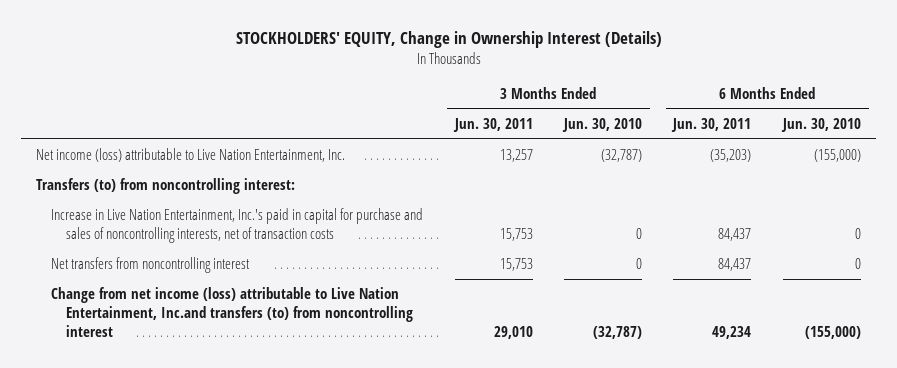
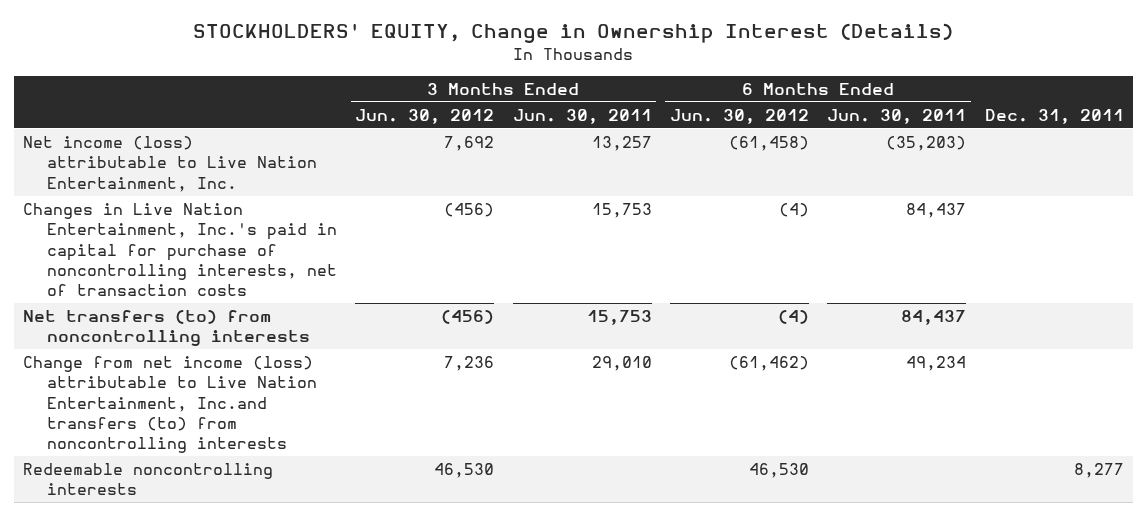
[562,117,643,132] Jun. 30, 2010 -> none
[780,117,861,132] Jun. 30, 2010 -> none
none -> [355,108,495,124] Jun. 30, 2012
none -> [669,108,809,124] Jun. 30, 2012
none -> [984,108,1124,124] Dec. 31, 2011
[36,178,296,195] Transfers (to) from noncontrolling interest: -> none
[51,208,424,244] Increase in Live Nation Entertainment, Inc.'s paid in capital for purchase and sales of noncontrolling interests, net of transaction costs -> [22,203,337,297] Changes in Live Nation Entertainment, Inc.'s paid in capital for purchase of noncontrolling interests, net of transaction costs
[51,257,251,274] Net transfers from noncontrolling interest -> [22,310,310,347] Net transfers (to) from noncontrolling interests
[51,287,414,338] Change from net income (loss) attributable to Live Nation Entertainment, Inc.and transfers (to) from noncontrolling interest -> [22,356,317,454] Change from net income (loss) attributable to Live Nation Entertainment, Inc.and transfers (to) from noncontrolling interests
none -> [22,463,273,496] Redeemable noncontrolling interests

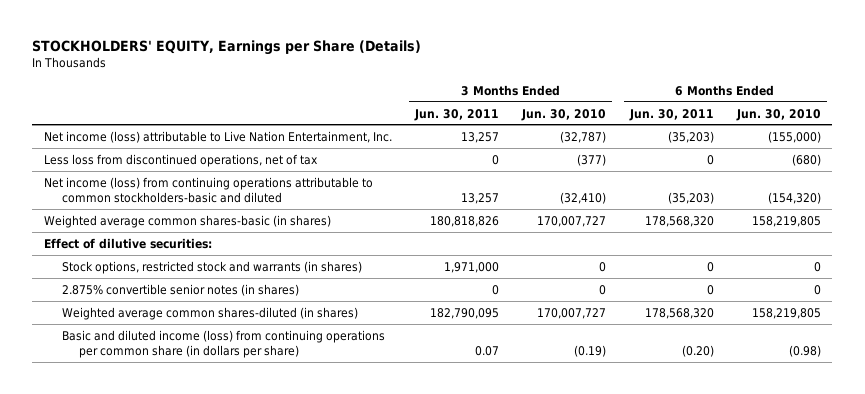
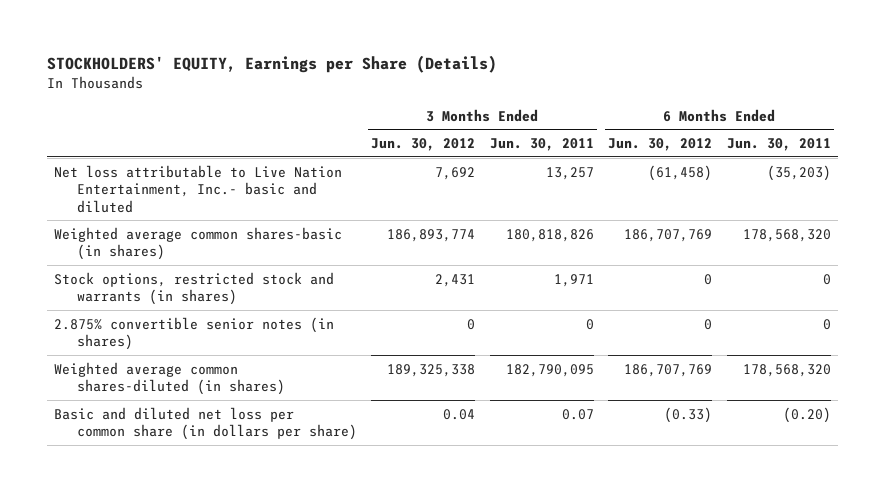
[521,108,607,121] Jun. 30, 2010 -> none
[735,108,821,121] Jun. 30, 2010 -> none
none -> [371,137,476,151] Jun. 30, 2012
none -> [608,137,713,151] Jun. 30, 2012
[43,153,318,167] Less loss from discontinued operations, net of tax -> none
[43,176,373,204] Net income (loss) from continuing operations attributable to common stockholders-basic and diluted -> none
[43,130,392,143] Net income (loss) attributable to Live Nation Entertainment, Inc. -> [54,164,343,213] Net loss attributable to Live Nation Entertainment, Inc.- basic and diluted
[43,237,212,249] Effect of dilutive securities: -> none
[444,261,500,273] 1,971,000 -> [553,273,594,287] 1,971
[61,329,385,359] Basic and diluted income (loss) from continuing operations per common share (in dollars per share) -> [54,406,357,441] Basic and diluted net loss per common share (in dollars per share)

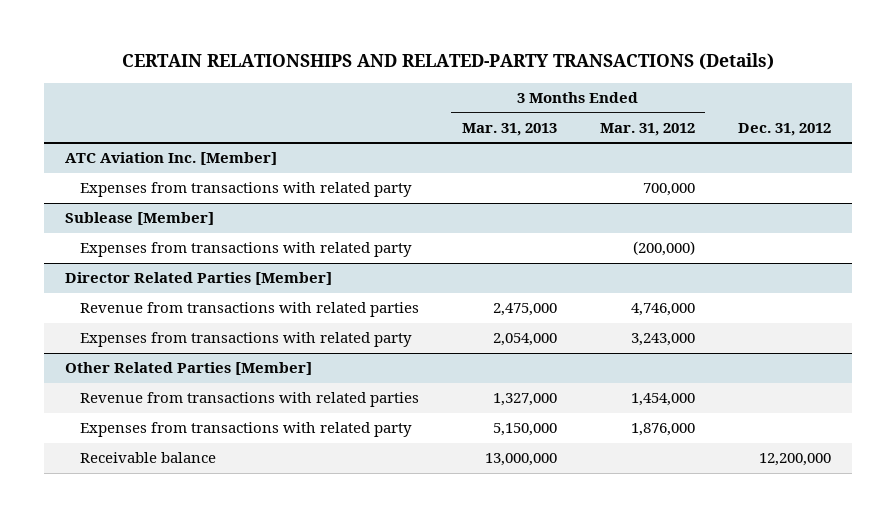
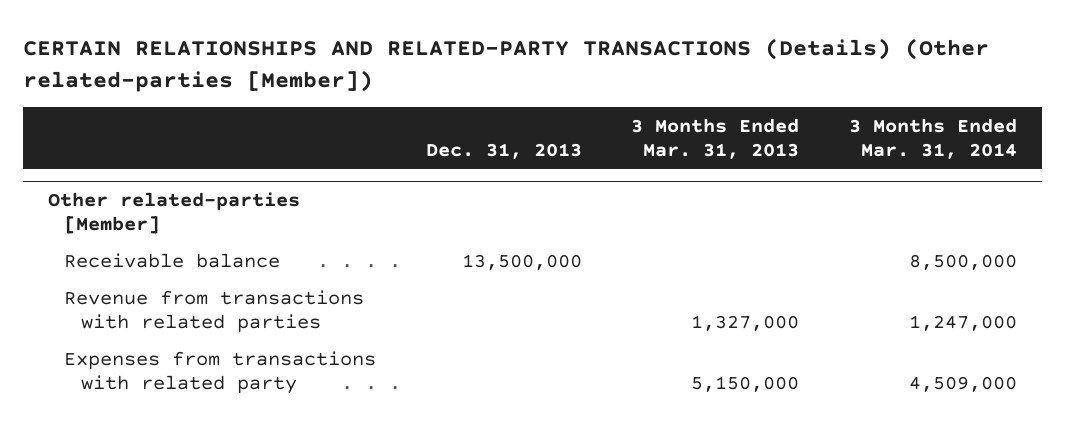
[121,53,774,71] CERTAIN RELATIONSHIPS AND RELATED-PARTY TRANSACTIONS (Details) -> [23,37,990,92] CERTAIN RELATIONSHIPS AND RELATED-PARTY TRANSACTIONS (Details) (Other related-parties [Member])
[599,122,695,136] Mar. 31, 2012 -> none
[737,122,831,136] Dec. 31, 2012 -> none
none -> [425,142,582,159] Dec. 31, 2013
none -> [849,117,1018,159] 3 Months Ended Mar. 31, 2014
[65,152,278,166] ATC Aviation Inc. [Member] -> none
[80,182,413,198] Expenses from transactions with related party -> none
[65,212,215,226] Sublease [Member] -> none
[80,242,413,258] Expenses from transactions with related party -> none
[65,272,333,286] Director Related Parties [Member] -> none
[80,302,420,318] Revenue from transactions with related parties -> none
[80,332,413,348] Expenses from transactions with related party -> none
[65,362,313,376] Other Related Parties [Member] -> [47,191,300,234] Other related-parties [Member]
none -> [64,252,281,268] Receivable balance
[80,452,217,464] Receivable balance -> none

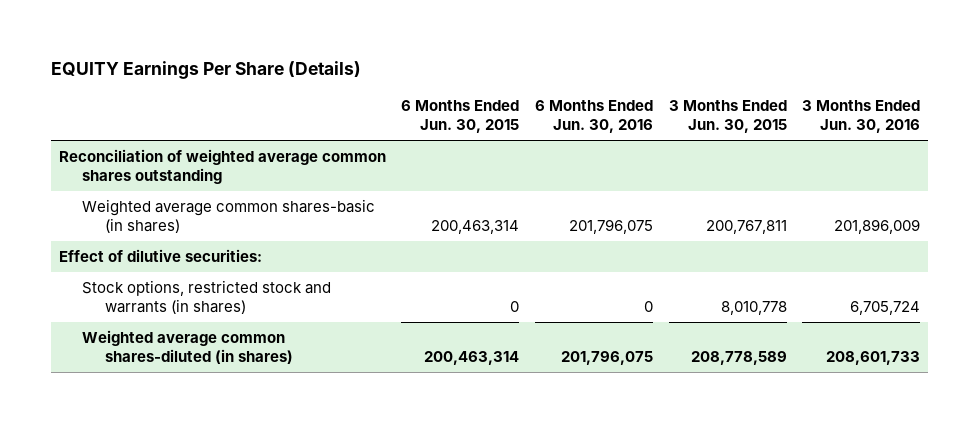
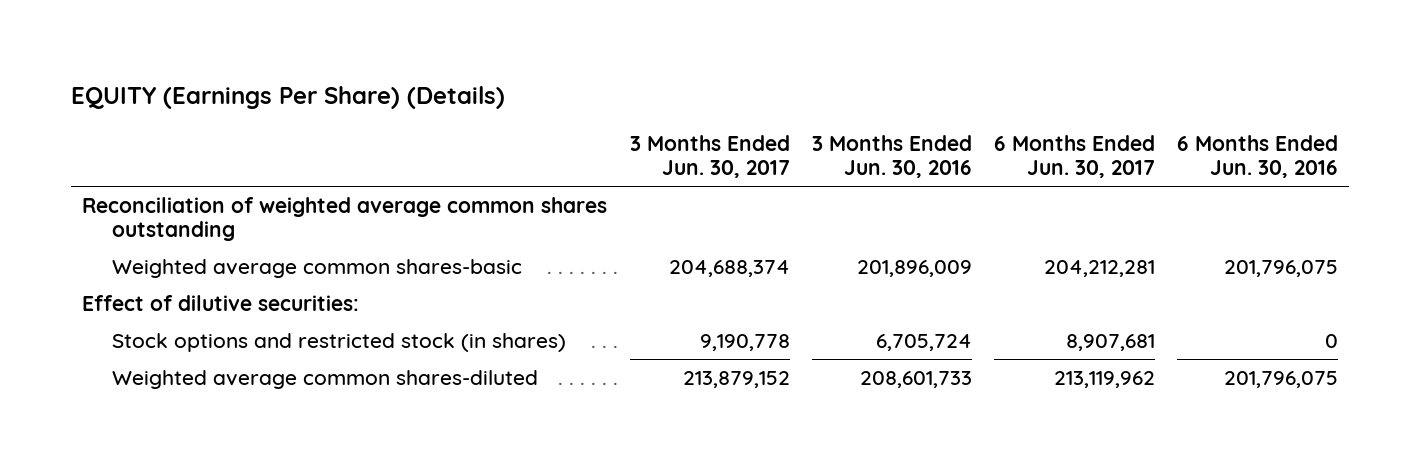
[51,60,362,79] EQUITY Earnings Per Share (Details) -> [71,85,506,109] EQUITY (Earnings Per Share) (Details)
[401,100,520,134] 6 Months Ended Jun. 30, 2015 -> none
[668,100,787,134] 3 Months Ended Jun. 30, 2015 -> none
none -> [629,134,790,179] 3 Months Ended Jun. 30, 2017
none -> [993,134,1155,179] 6 Months Ended Jun. 30, 2017
[81,199,375,234] Weighted average common shares-basic (in shares) -> [111,258,522,278] Weighted average common shares-basic
[81,280,331,315] Stock options, restricted stock and warrants (in shares) -> [111,332,566,352] Stock options and restricted stock (in shares)
[81,330,293,365] Weighted average common shares-diluted (in shares) -> [111,369,538,389] Weighted average common shares-diluted

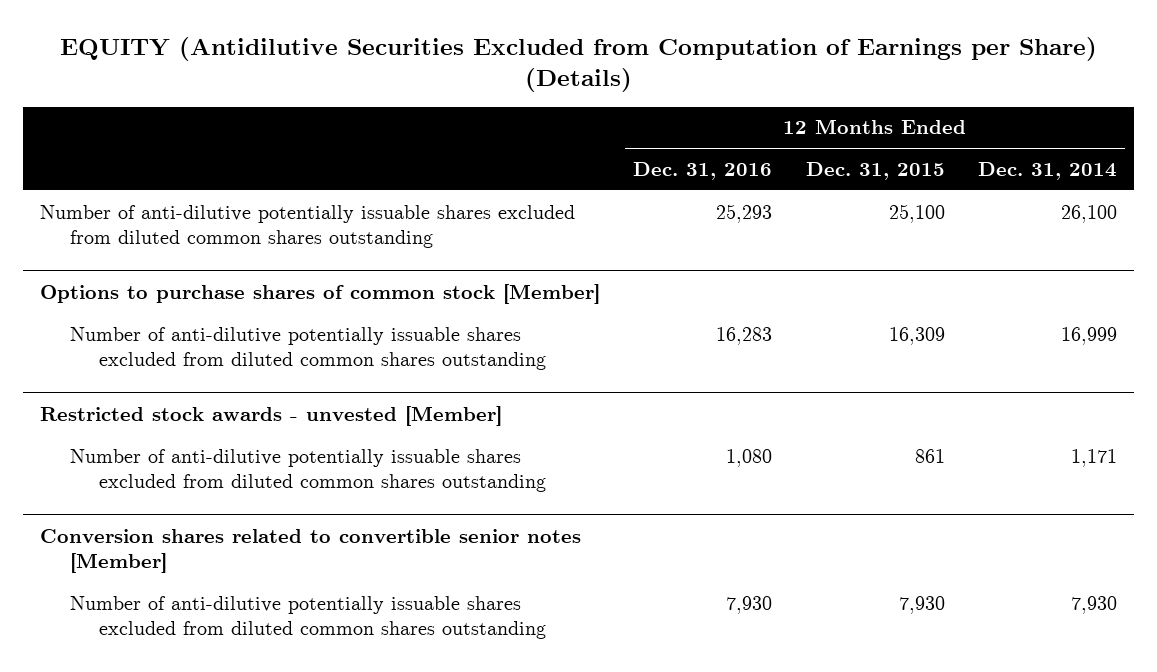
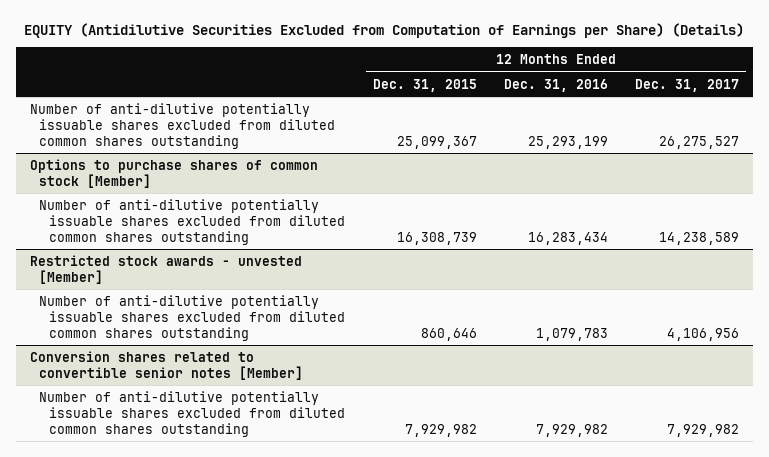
[978,162,1118,181] Dec. 31, 2014 -> none
none -> [635,78,740,92] Dec. 31, 2017
[716,203,773,223] 25,293 -> [527,135,608,149] 25,293,199
[888,203,945,223] 25,100 -> [396,135,477,149] 25,099,367
[716,326,773,345] 16,283 -> [527,231,608,245] 16,283,434
[888,326,945,345] 16,309 -> [396,231,477,245] 16,308,739
[726,448,773,467] 1,080 -> [535,327,608,341] 1,079,783
[914,448,945,463] 861 -> [420,327,477,341] 860,646
[726,595,773,614] 7,930 -> [535,423,608,437] 7,929,982
[898,595,945,614] 7,930 -> [404,423,477,437] 7,929,982

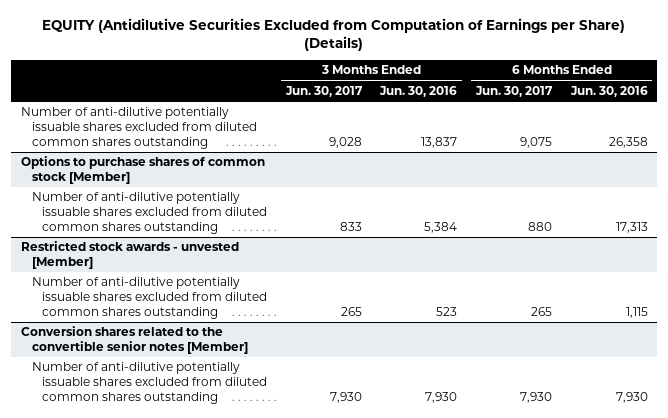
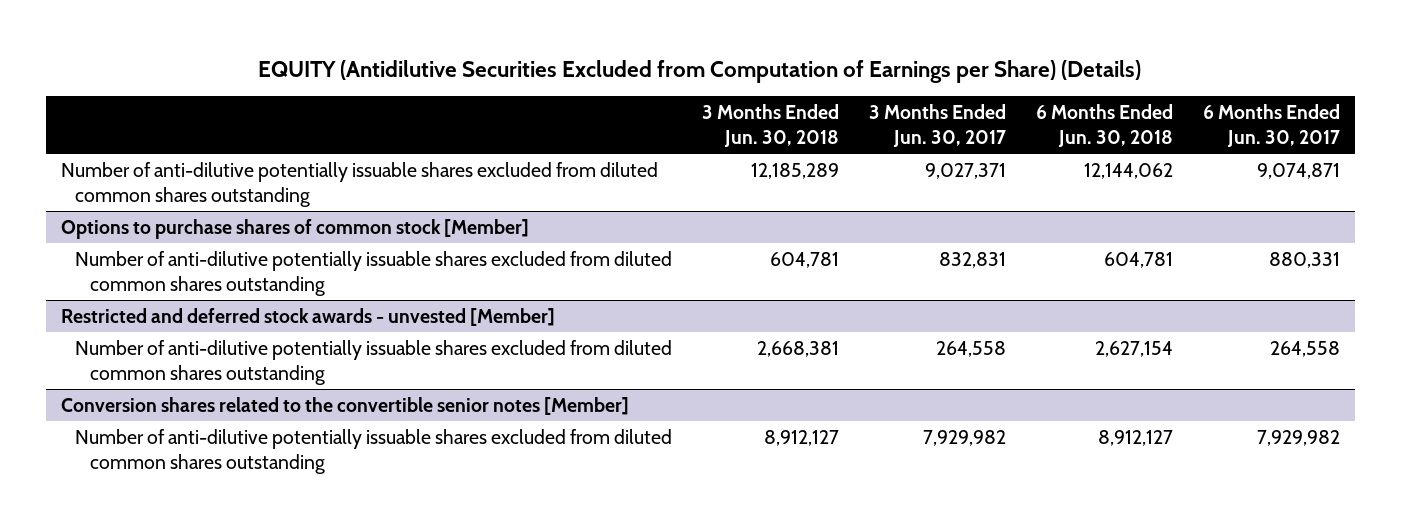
[379,85,458,97] Jun. 30, 2016 -> none
[569,85,648,97] Jun. 30, 2016 -> none
none -> [702,103,840,148] 3 Months Ended Jun. 30, 2018
none -> [1035,103,1173,148] 6 Months Ended Jun. 30, 2018
[328,136,362,148] 9,028 -> [924,162,1006,179] 9,027,371
[520,136,553,148] 9,075 -> [1256,162,1340,179] 9,074,871
[339,221,362,231] 833 -> [938,251,1006,268] 832,831
[528,221,553,231] 880 -> [1268,251,1340,268] 880,331
[20,241,239,270] Restricted stock awards - unvested [Member] -> [61,307,556,326] Restricted and deferred stock awards - unvested [Member]
[340,306,362,316] 265 -> [935,340,1006,357] 264,558
[531,306,553,316] 265 -> [1269,340,1340,357] 264,558
[329,391,362,403] 7,930 -> [922,429,1006,446] 7,929,982
[520,391,553,403] 7,930 -> [1256,429,1340,446] 7,929,982

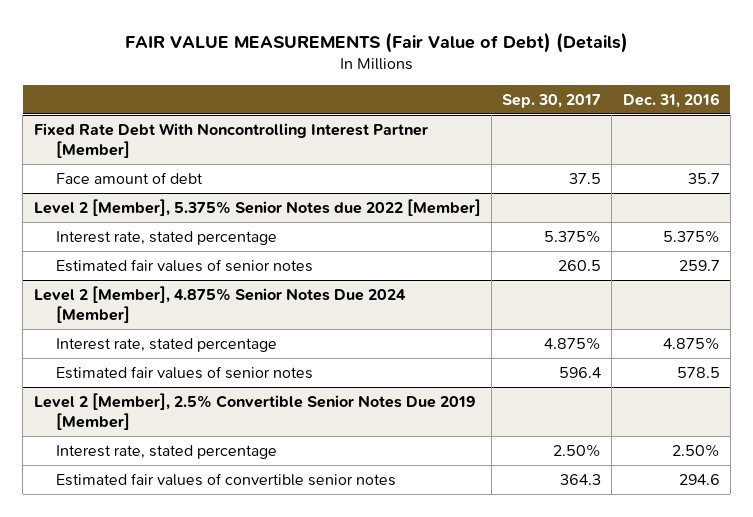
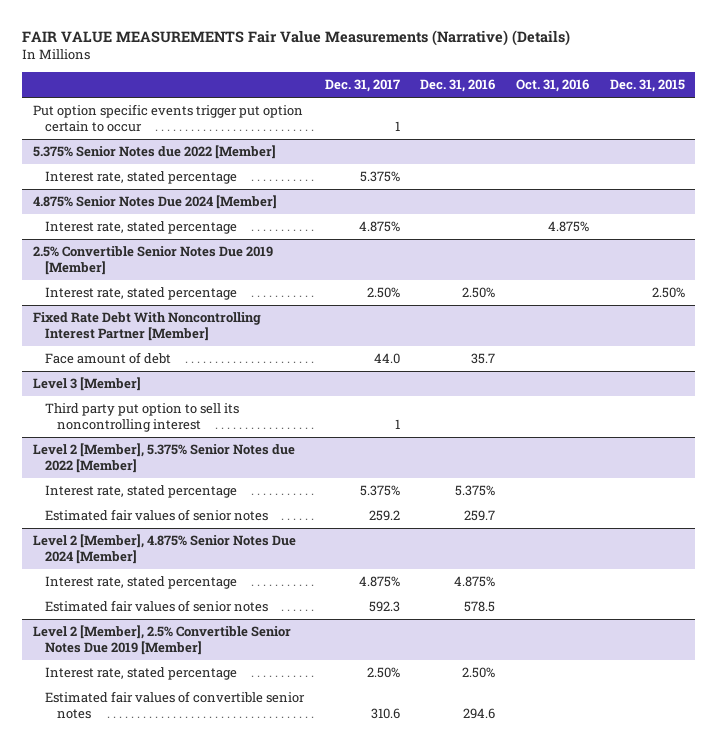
[124,31,628,53] FAIR VALUE MEASUREMENTS (Fair Value of Debt) (Details) -> [22,30,571,47] FAIR VALUE MEASUREMENTS Fair Value Measurements (Narrative) (Details)
[502,93,602,108] Sep. 30, 2017 -> none
none -> [324,79,400,93] Dec. 31, 2017
none -> [515,79,589,93] Oct. 31, 2016
none -> [609,79,685,93] Dec. 31, 2015
none -> [32,104,303,133] Put option specific events trigger put option certain to occur
none -> [32,145,276,160] 5.375% Senior Notes due 2022 [Member]
none -> [44,171,237,185] Interest rate, stated percentage
none -> [32,195,277,210] 4.875% Senior Notes Due 2024 [Member]
none -> [44,221,237,235] Interest rate, stated percentage
none -> [32,246,273,276] 2.5% Convertible Senior Notes Due 2019 [Member]
none -> [44,287,237,301] Interest rate, stated percentage
none -> [32,377,141,392] Level 3 [Member]
none -> [44,403,239,433] Third party put option to sell its noncontrolling interest

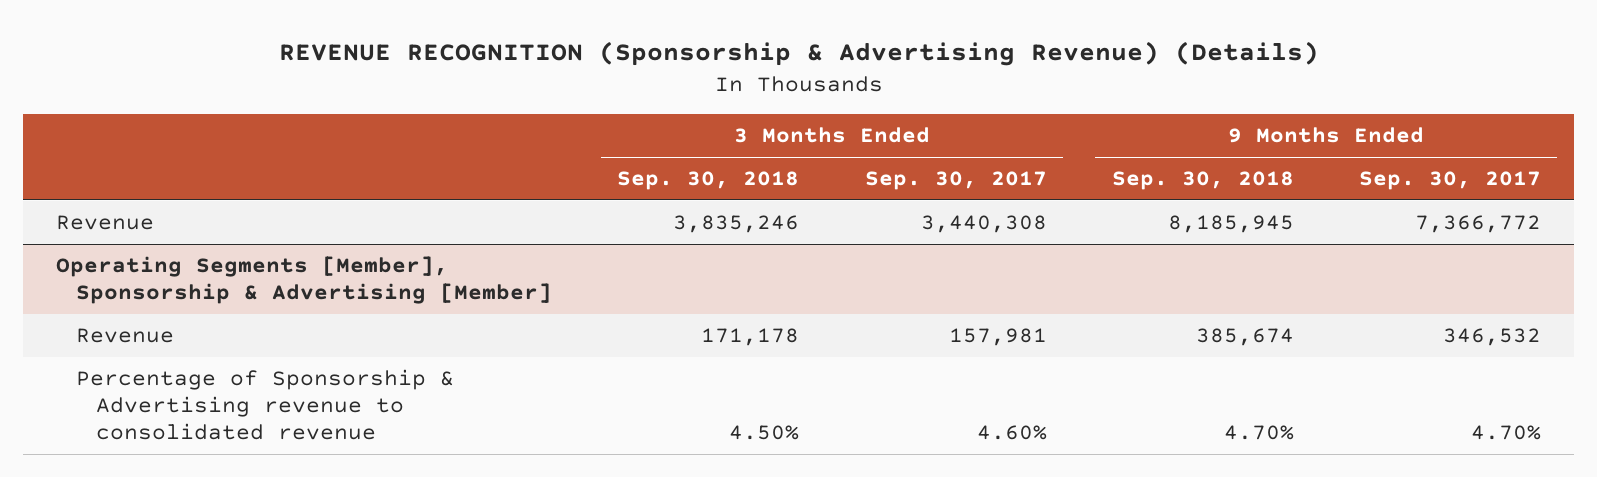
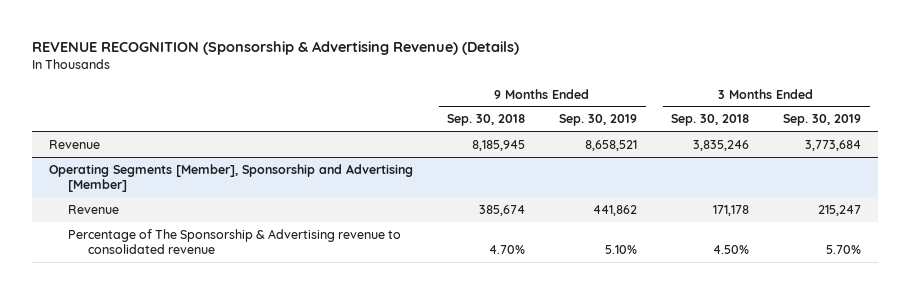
[864,171,1047,191] Sep. 30, 2017 -> none
[1359,171,1542,191] Sep. 30, 2017 -> none
none -> [559,114,638,127] Sep. 30, 2019
none -> [783,114,862,127] Sep. 30, 2019
[56,256,552,305] Operating Segments [Member], Sponsorship & Advertising [Member] -> [49,163,414,192] Operating Segments [Member], Sponsorship and Advertising [Member]
[75,369,454,441] Percentage of Sponsorship & Advertising revenue to consolidated revenue -> [68,228,402,254] Percentage of The Sponsorship & Advertising revenue to consolidated revenue

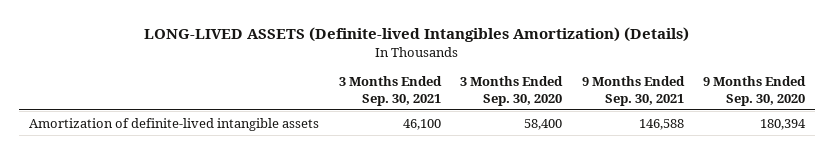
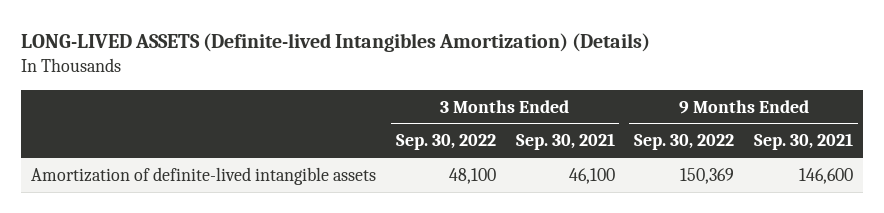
[460,76,564,106] 3 Months Ended Sep. 30, 2020 -> none
[703,76,807,106] 9 Months Ended Sep. 30, 2020 -> none
none -> [395,134,496,151] Sep. 30, 2022
none -> [634,134,735,151] Sep. 30, 2022
[638,118,684,130] 146,588 -> [799,167,854,184] 146,600

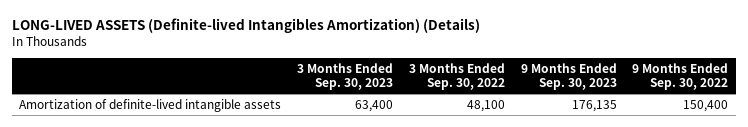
[515,133,615,151] Sep. 30, 2021 -> none
[754,133,854,151] Sep. 30, 2021 -> none
none -> [297,62,394,91] 3 Months Ended Sep. 30, 2023
none -> [520,62,617,91] 9 Months Ended Sep. 30, 2023
[680,167,735,184] 150,369 -> [683,99,729,112] 150,400

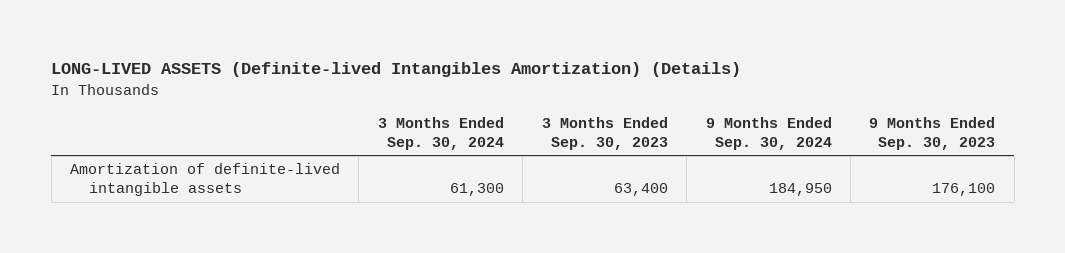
[408,62,505,91] 3 Months Ended Sep. 30, 2022 -> none
[632,62,729,91] 9 Months Ended Sep. 30, 2022 -> none
none -> [377,116,504,150] 3 Months Ended Sep. 30, 2024
none -> [705,116,832,150] 9 Months Ended Sep. 30, 2024
[571,99,617,112] 176,135 -> [932,183,996,197] 176,100

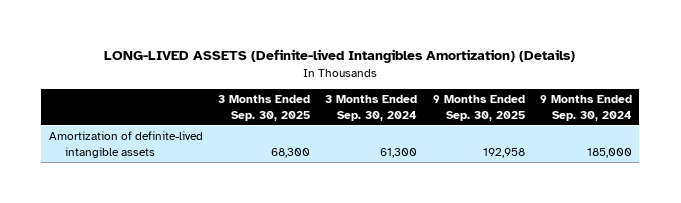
[541,116,668,150] 3 Months Ended Sep. 30, 2023 -> none
[869,116,996,150] 9 Months Ended Sep. 30, 2023 -> none
none -> [218,95,311,121] 3 Months Ended Sep. 30, 2025
none -> [432,95,525,121] 9 Months Ended Sep. 30, 2025
[768,183,832,197] 184,950 -> [586,147,632,158] 185,000

